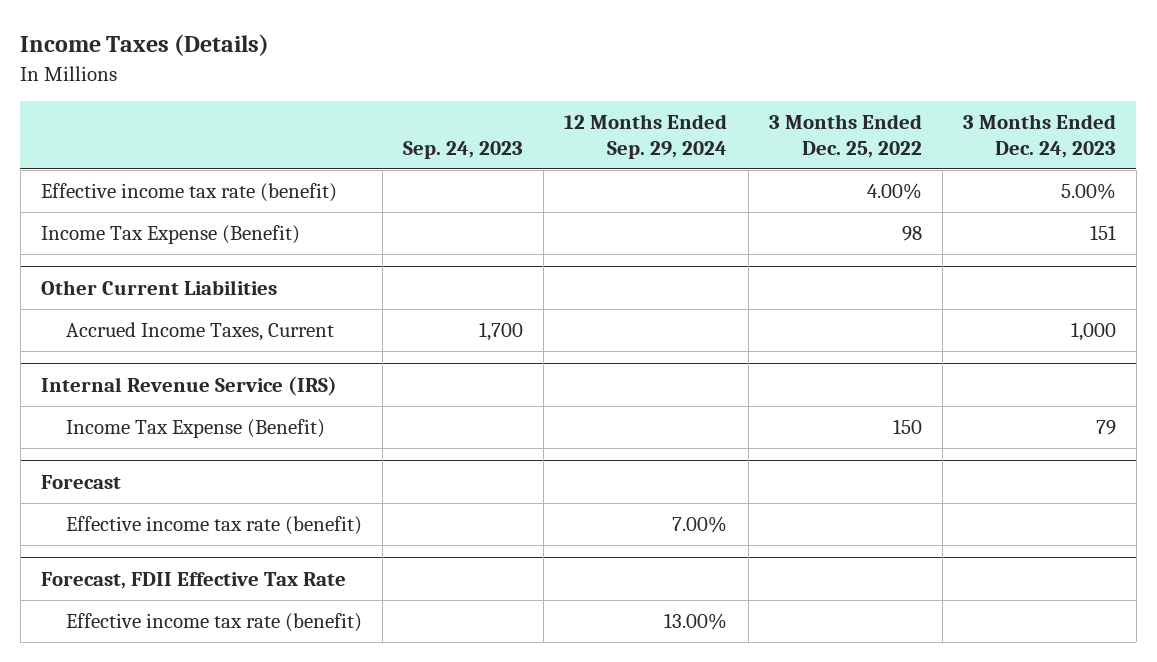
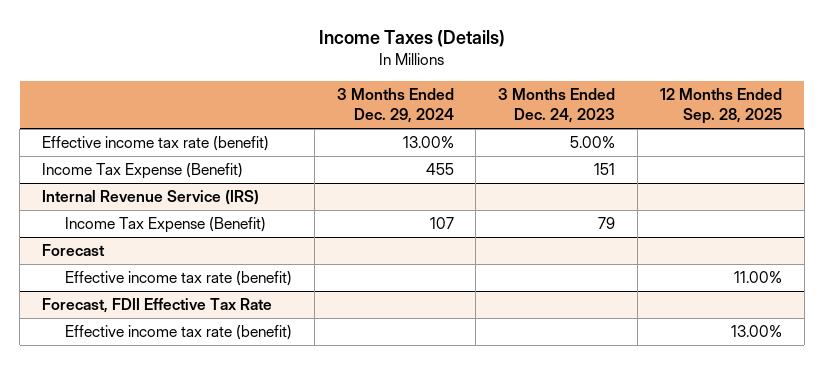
[403,140,524,159] Sep. 24, 2023 -> none
[564,114,728,159] 12 Months Ended Sep. 29, 2024 -> none
[768,114,922,158] 3 Months Ended Dec. 25, 2022 -> none
none -> [336,88,454,124] 3 Months Ended Dec. 29, 2024
none -> [660,88,783,125] 12 Months Ended Sep. 28, 2025
[40,279,277,295] Other Current Liabilities -> none
[65,322,334,342] Accrued Income Taxes, Current -> none

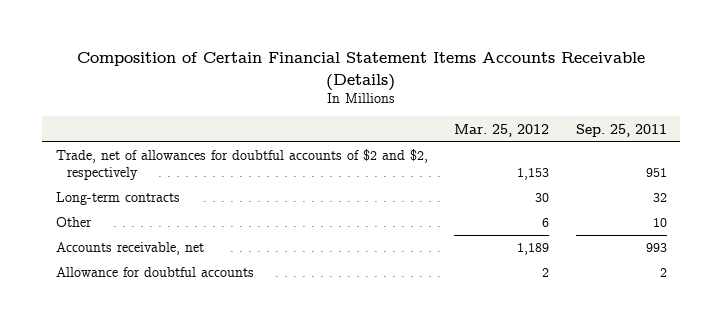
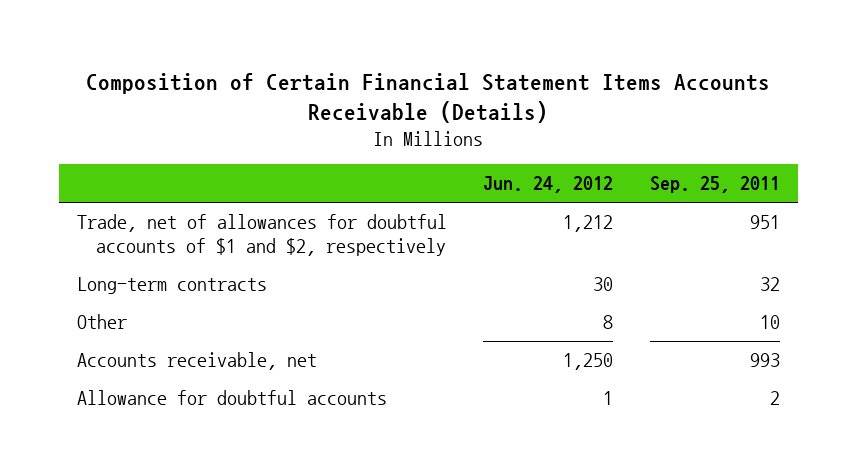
[454,123,550,137] Mar. 25, 2012 -> none
none -> [483,176,614,194] Jun. 24, 2012
[55,149,428,181] Trade, net of allowances for doubtful accounts of $2 and $2, respectively -> [76,214,447,256] Trade, net of allowances for doubtful accounts of $1 and $2, respectively

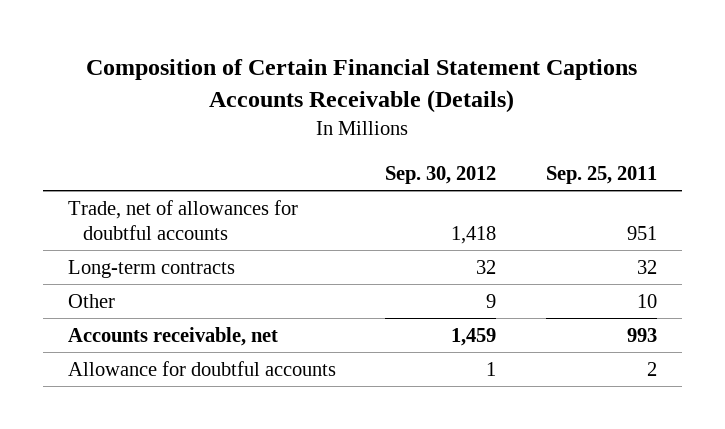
[86,72,771,123] Composition of Certain Financial Statement Items Accounts Receivable (Details) -> [86,59,638,114] Composition of Certain Financial Statement Captions Accounts Receivable (Details)
[483,176,614,194] Jun. 24, 2012 -> none
none -> [385,165,497,184] Sep. 30, 2012
[76,214,447,256] Trade, net of allowances for doubtful accounts of $1 and $2, respectively -> [67,199,298,240] Trade, net of allowances for doubtful accounts

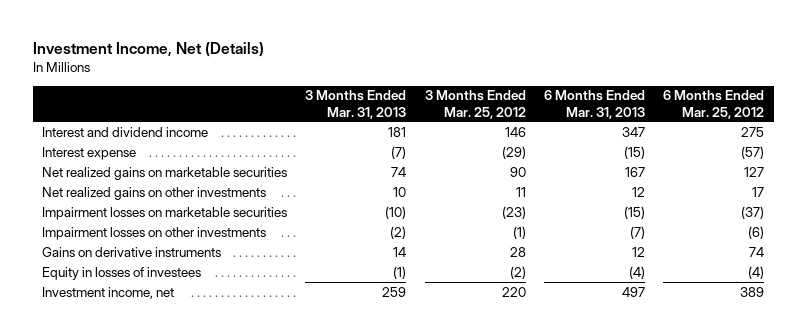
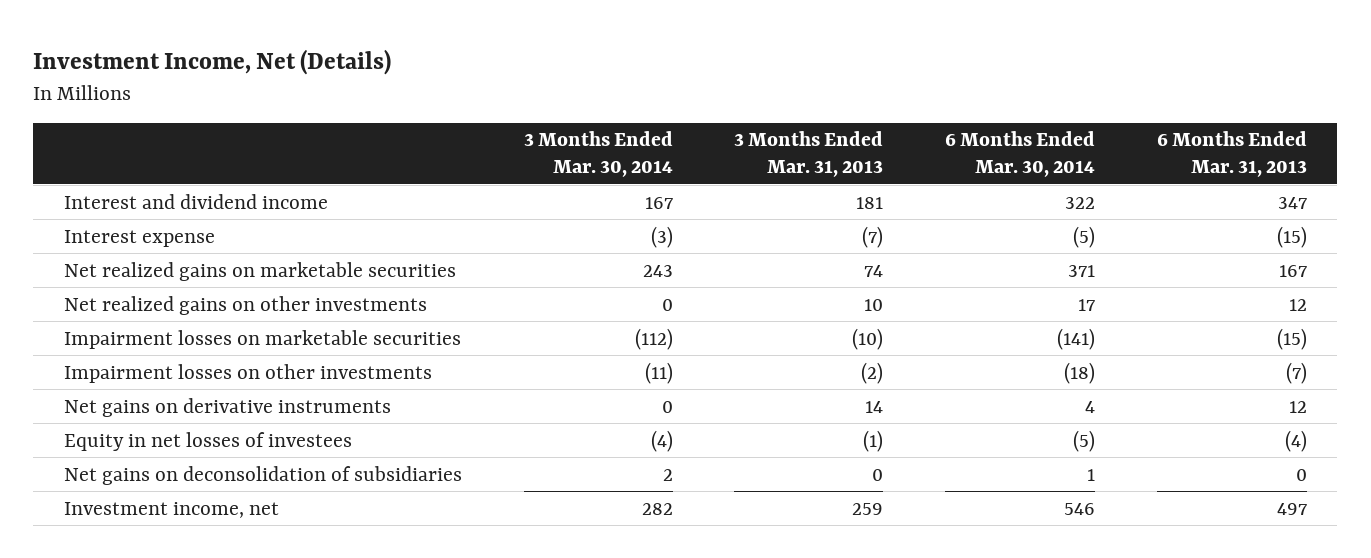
[424,90,526,119] 3 Months Ended Mar. 25, 2012 -> none
[663,90,765,119] 6 Months Ended Mar. 25, 2012 -> none
none -> [523,131,673,178] 3 Months Ended Mar. 30, 2014
none -> [944,131,1095,178] 6 Months Ended Mar. 30, 2014
[41,246,221,257] Gains on derivative instruments -> [64,397,392,417] Net gains on derivative instruments
[41,266,201,280] Equity in losses of investees -> [64,431,353,451] Equity in net losses of investees
none -> [64,465,463,485] Net gains on deconsolidation of subsidiaries

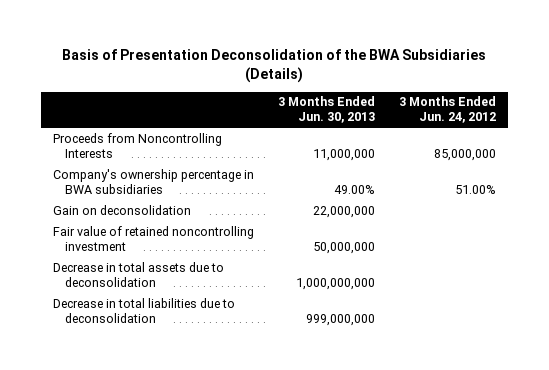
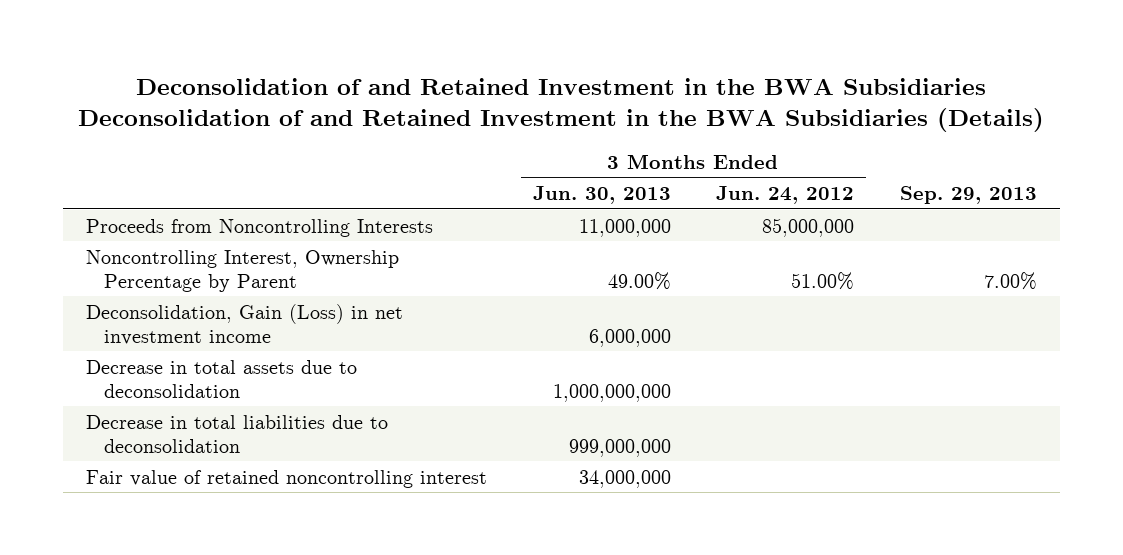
[62,48,487,84] Basis of Presentation Deconsolidation of the BWA Subsidiaries (Details) -> [78,77,1045,133] Deconsolidation of and Retained Investment in the BWA Subsidiaries Deconsolidation of and Retained Investment in the BWA Subsidiaries (Details)
none -> [899,186,1037,205] Sep. 29, 2013
[52,225,254,251] Fair value of retained noncontrolling investment -> none
[52,168,254,194] Company's ownership percentage in BWA subsidiaries -> [85,249,399,292] Noncontrolling Interest, Ownership Percentage by Parent
[52,204,191,215] Gain on deconsolidation -> [85,303,403,345] Deconsolidation, Gain (Loss) in net investment income
[312,205,375,218] 22,000,000 -> [588,328,671,347] 6,000,000
none -> [85,469,487,488] Fair value of retained noncontrolling interest

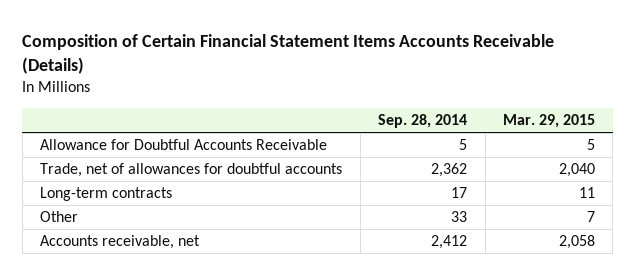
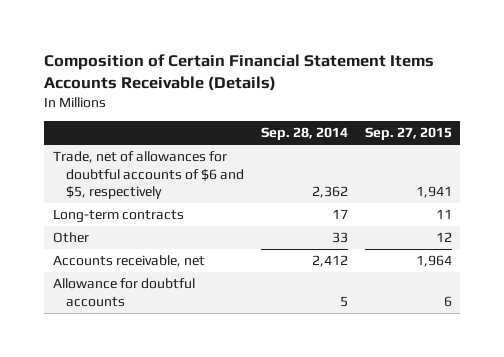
[503,114,596,129] Mar. 29, 2015 -> none
none -> [364,127,452,141] Sep. 27, 2015
[40,139,328,151] Allowance for Doubtful Accounts Receivable -> none
[40,163,343,178] Trade, net of allowances for doubtful accounts -> [52,151,244,200] Trade, net of allowances for doubtful accounts of $6 and $5, respectively
none -> [52,278,195,307] Allowance for doubtful accounts

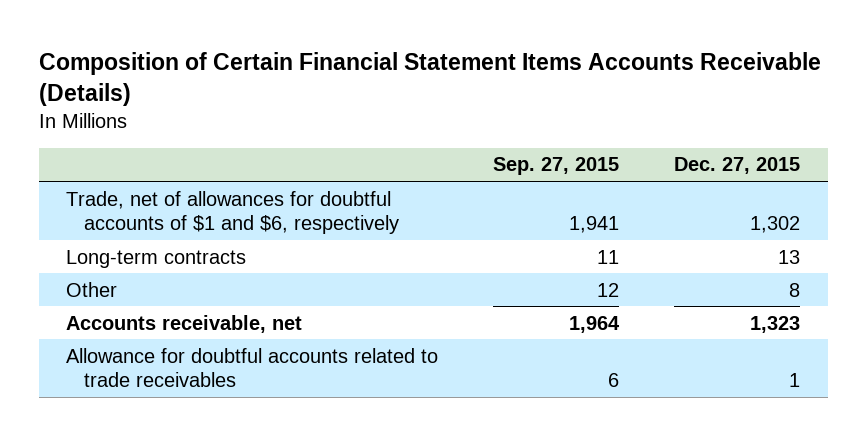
[260,127,348,141] Sep. 28, 2014 -> none
none -> [674,157,801,175] Dec. 27, 2015
[52,151,244,200] Trade, net of allowances for doubtful accounts of $6 and $5, respectively -> [66,190,400,235] Trade, net of allowances for doubtful accounts of $1 and $6, respectively
[52,278,195,307] Allowance for doubtful accounts -> [66,347,439,388] Allowance for doubtful accounts related to trade receivables

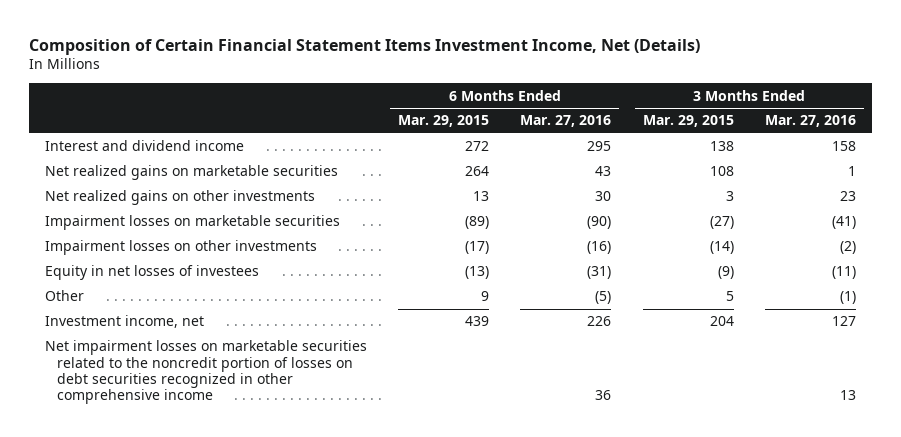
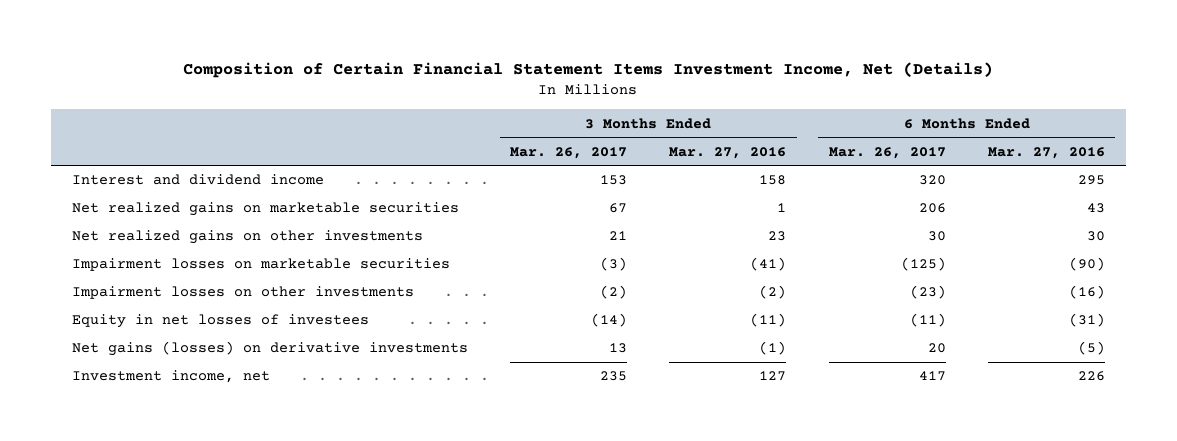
[398,115,490,128] Mar. 29, 2015 -> none
[642,115,734,128] Mar. 29, 2015 -> none
none -> [510,146,628,159] Mar. 26, 2017
none -> [828,146,946,159] Mar. 26, 2017
[44,290,84,302] Other -> none
none -> [72,341,469,357] Net gains (losses) on derivative investments
[44,340,367,405] Net impairment losses on marketable securities related to the noncredit portion of losses on debt securities recognized in other comprehensive income -> none

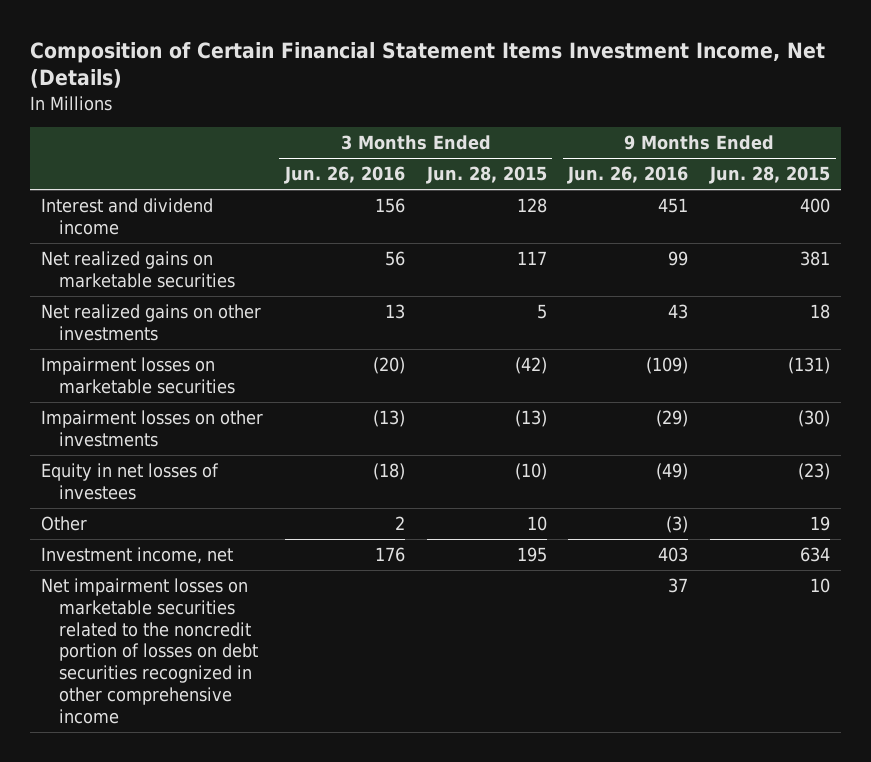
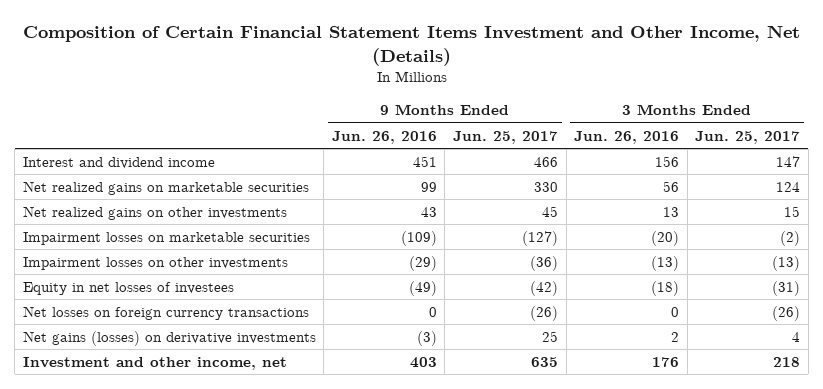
[29,41,825,89] Composition of Certain Financial Statement Items Investment Income, Net (Details) -> [22,25,800,66] Composition of Certain Financial Statement Items Investment and Other Income, Net (Details)
[425,166,547,185] Jun. 28, 2015 -> none
[709,166,831,185] Jun. 28, 2015 -> none
none -> [453,130,559,144] Jun. 25, 2017
none -> [695,130,801,144] Jun. 25, 2017
[40,515,87,531] Other -> none
[40,577,258,725] Net impairment losses on marketable securities related to the noncredit portion of losses on debt securities recognized in other comprehensive income -> none
none -> [22,305,309,320] Net losses on foreign currency transactions
none -> [22,330,316,346] Net gains (losses) on derivative investments
[40,546,233,564] Investment income, net -> [22,356,287,370] Investment and other income, net

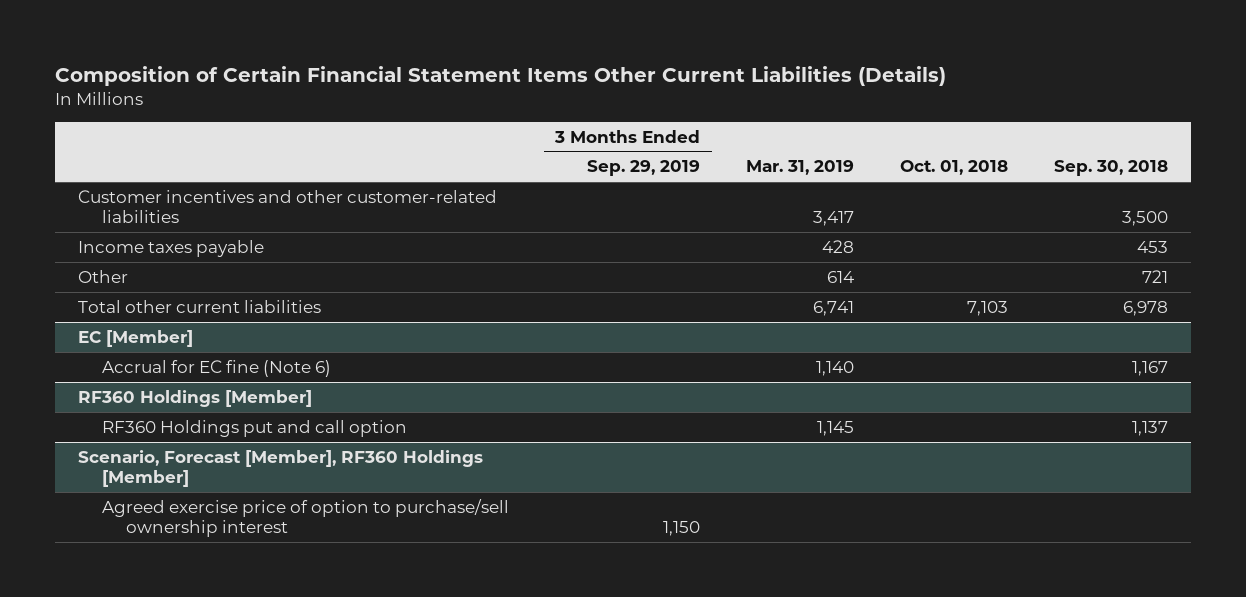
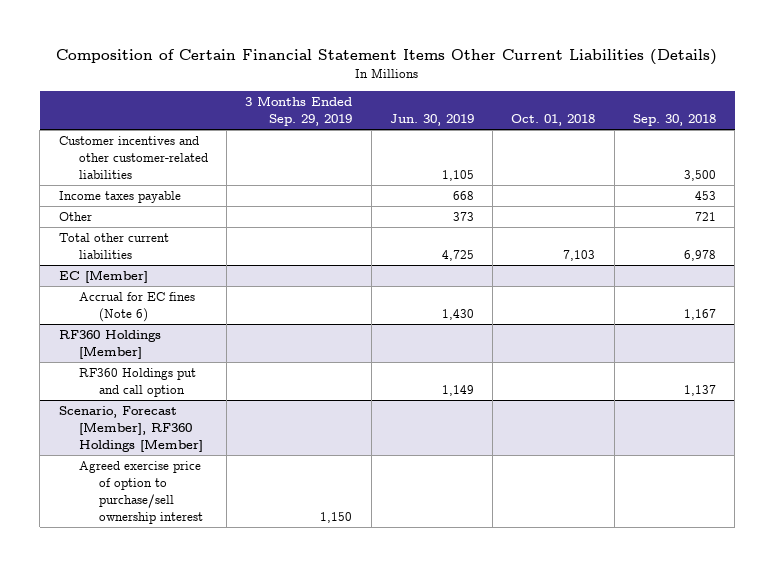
[746,160,855,176] Mar. 31, 2019 -> none
none -> [389,114,474,127] Jun. 30, 2019
[102,359,332,377] Accrual for EC fine (Note 6) -> [78,292,195,323] Accrual for EC fines (Note 6)

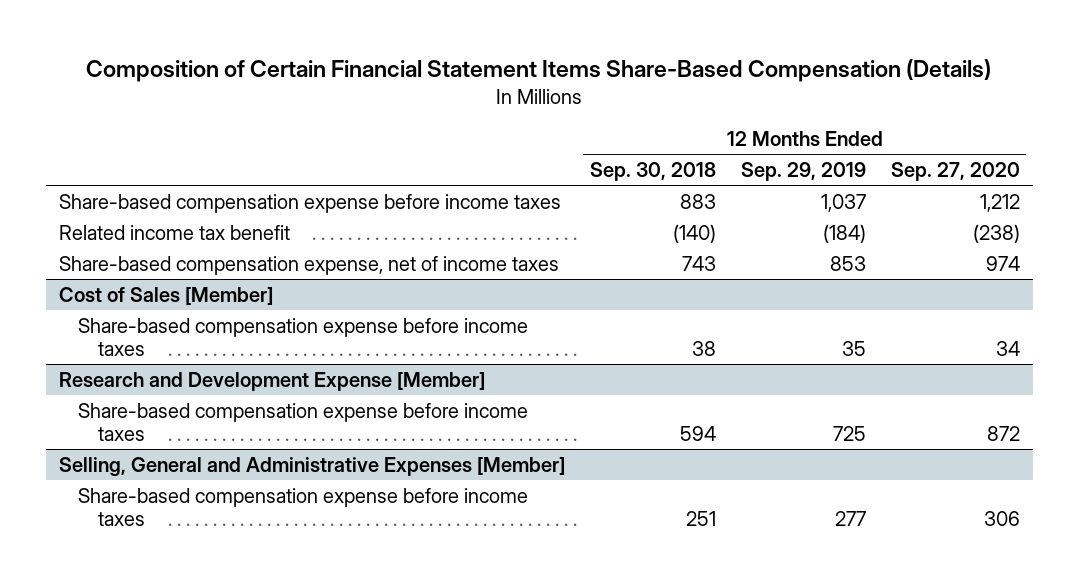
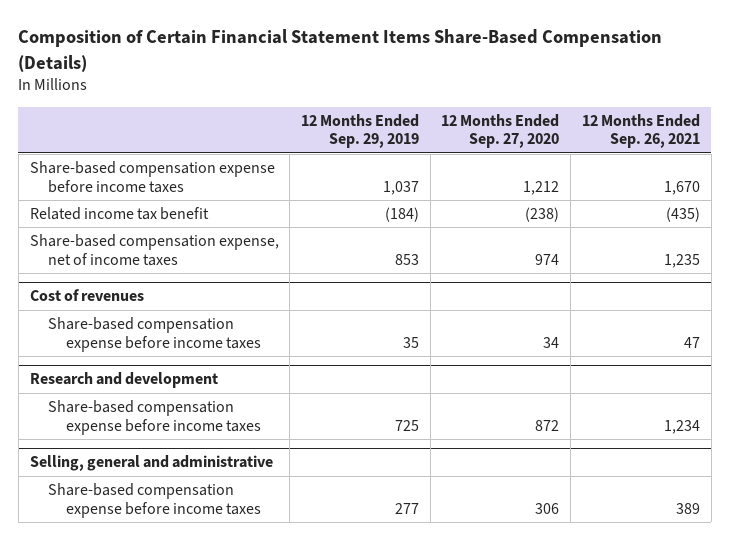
[589,162,716,182] Sep. 30, 2018 -> none
none -> [581,113,700,149] 12 Months Ended Sep. 26, 2021
[58,286,273,305] Cost of Sales [Member] -> [29,289,144,302] Cost of revenues
[58,371,485,391] Research and Development Expense [Member] -> [29,372,218,389] Research and development
[58,456,565,476] Selling, General and Administrative Expenses [Member] -> [29,455,273,472] Selling, general and administrative

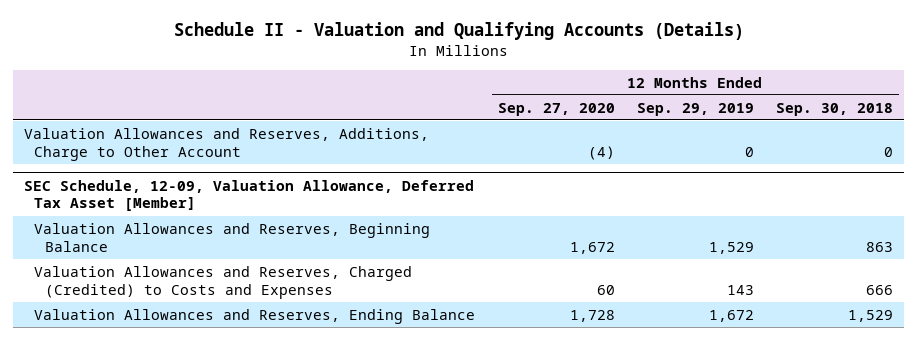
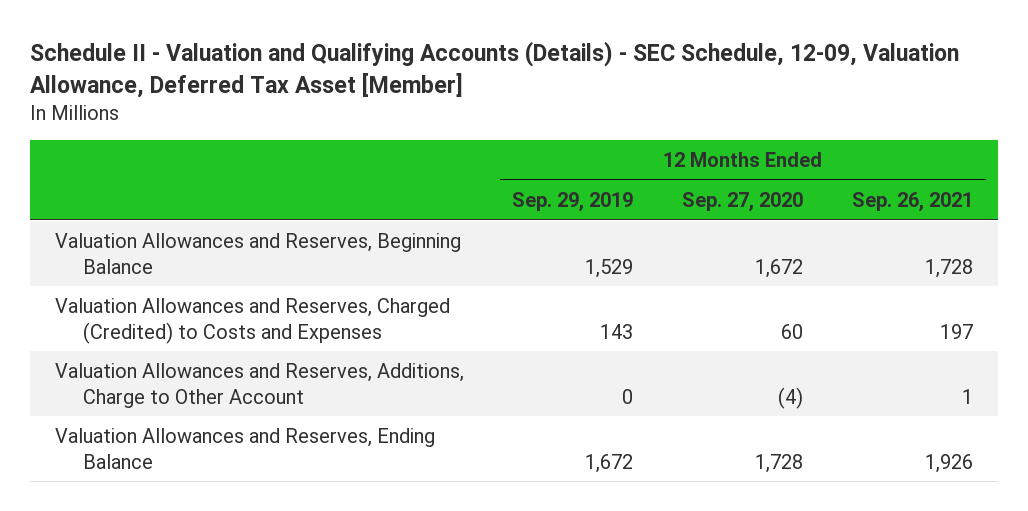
[173,21,744,40] Schedule II - Valuation and Qualifying Accounts (Details) -> [30,41,960,98] Schedule II - Valuation and Qualifying Accounts (Details) - SEC Schedule, 12-09, Valuation Allowance, Deferred Tax Asset [Member]
[776,102,894,116] Sep. 30, 2018 -> none
none -> [852,192,974,213] Sep. 26, 2021
[23,179,474,212] SEC Schedule, 12-09, Valuation Allowance, Deferred Tax Asset [Member] -> none
[23,127,429,161] Valuation Allowances and Reserves, Additions, Charge to Other Account -> [54,363,464,408] Valuation Allowances and Reserves, Additions, Charge to Other Account

